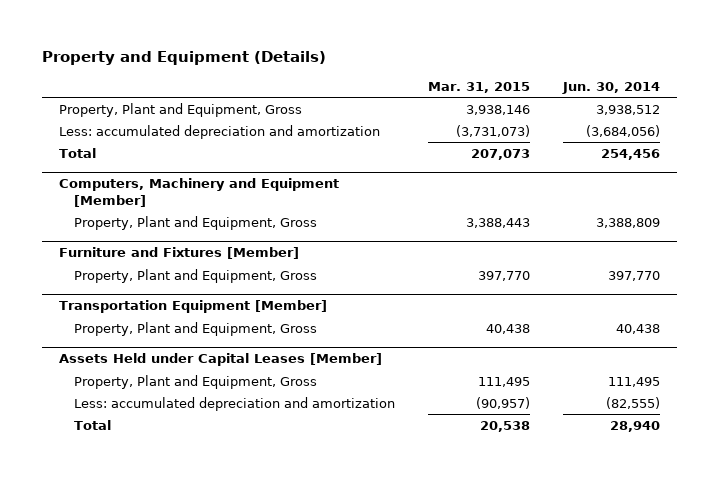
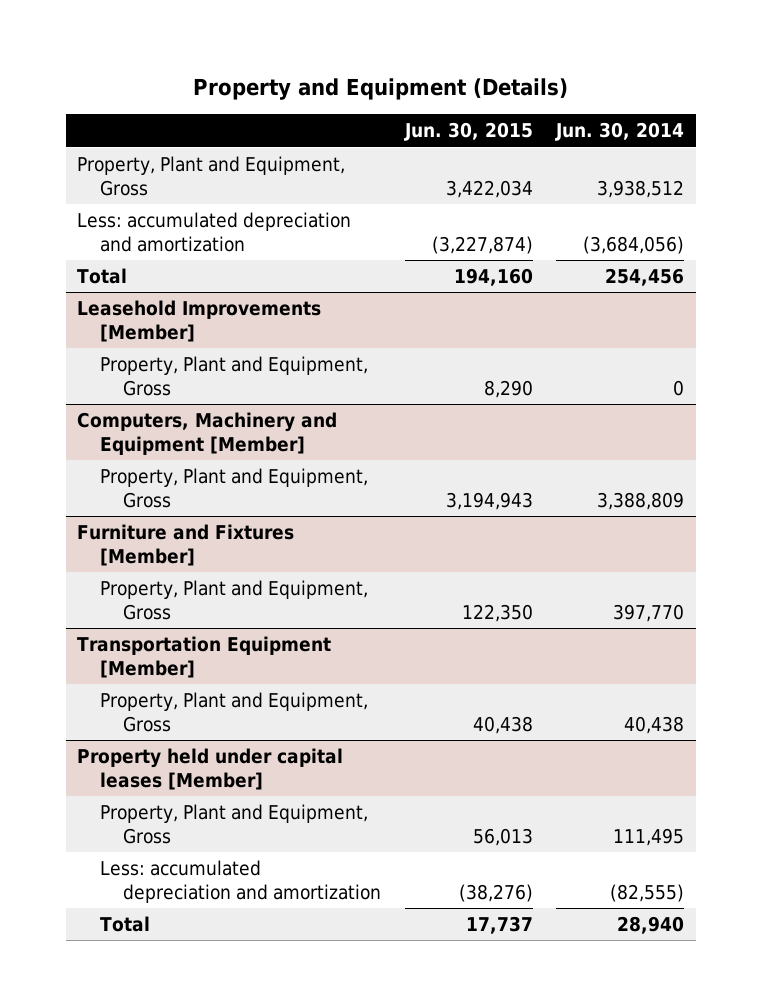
[428,81,531,93] Mar. 31, 2015 -> none
none -> [403,122,533,142] Jun. 30, 2015
none -> [77,300,322,342] Leasehold Improvements [Member]
none -> [100,356,369,396] Property, Plant and Equipment, Gross
[58,353,382,367] Assets Held under Capital Leases [Member] -> [77,748,344,790] Property held under capital leases [Member]

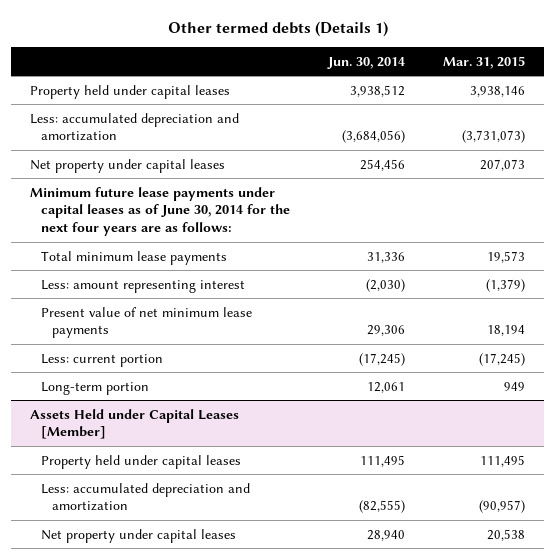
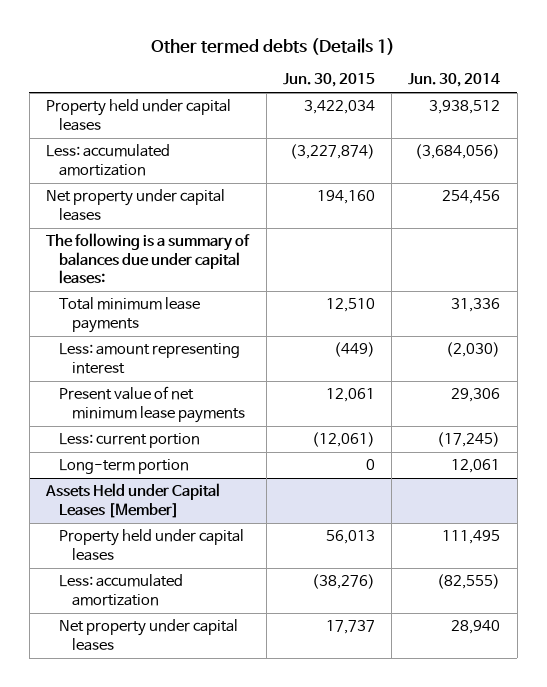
[443,55,526,69] Mar. 31, 2015 -> none
none -> [282,73,375,88] Jun. 30, 2015
[30,112,240,142] Less: accumulated depreciation and amortization -> [46,144,171,176] Less: accumulated amortization
[30,186,291,237] Minimum future lease payments under capital leases as of June 30, 2014 for the next four years are as follows: -> [46,233,251,285] The following is a summary of balances due under capital leases:
[41,482,251,512] Less: accumulated depreciation and amortization -> [59,574,184,606] Less: accumulated amortization

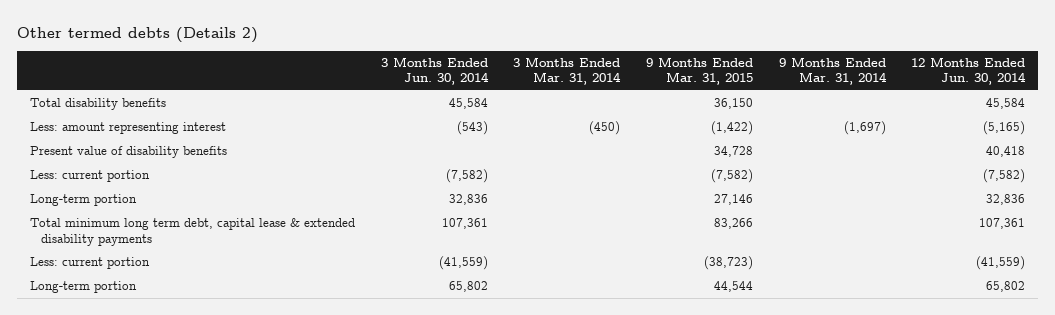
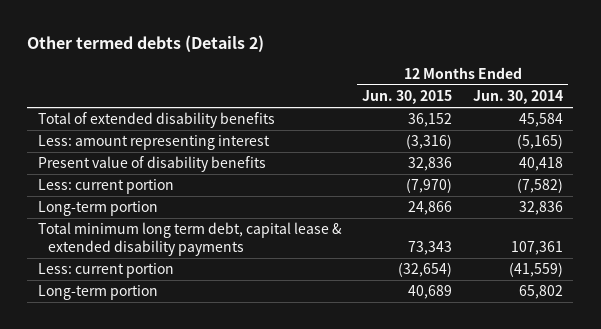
[380,57,489,86] 3 Months Ended Jun. 30, 2014 -> none
[513,57,622,86] 3 Months Ended Mar. 31, 2014 -> none
[646,57,754,86] 9 Months Ended Mar. 31, 2015 -> none
[778,57,887,86] 9 Months Ended Mar. 31, 2014 -> none
none -> [362,90,453,105] Jun. 30, 2015
[30,98,167,111] Total disability benefits -> [37,112,275,129] Total of extended disability benefits

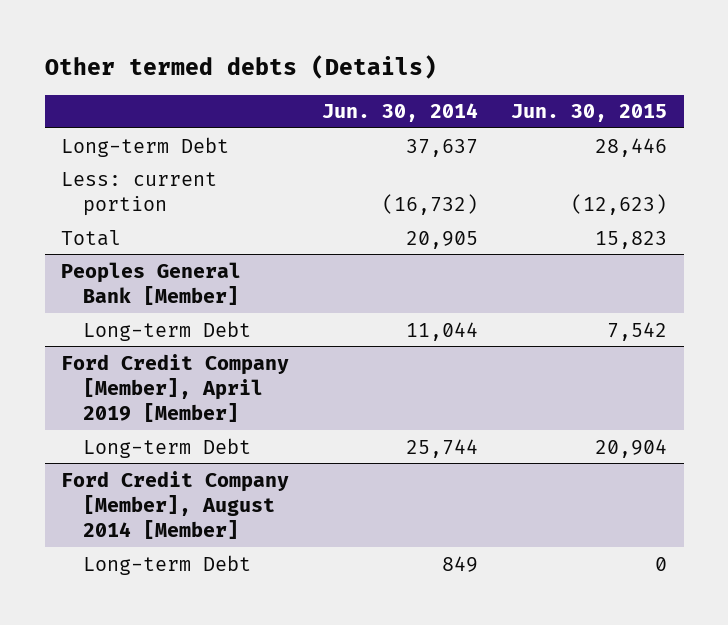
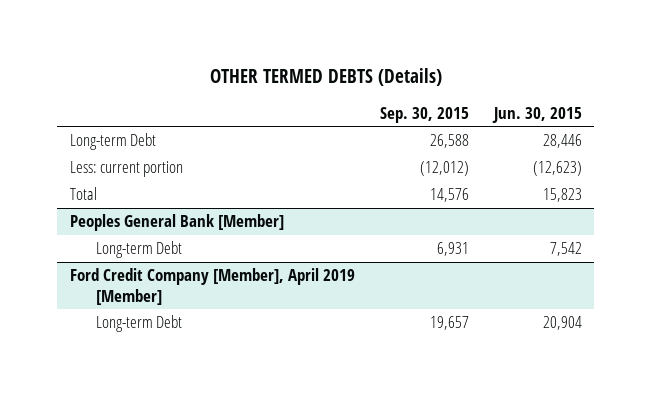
[44,55,437,80] Other termed debts (Details) -> [209,68,442,87] OTHER TERMED DEBTS (Details)
[322,103,479,123] Jun. 30, 2014 -> none
none -> [379,106,469,123] Sep. 30, 2015
[61,470,290,539] Ford Credit Company [Member], August 2014 [Member] -> none
[83,554,252,575] Long-term Debt -> none

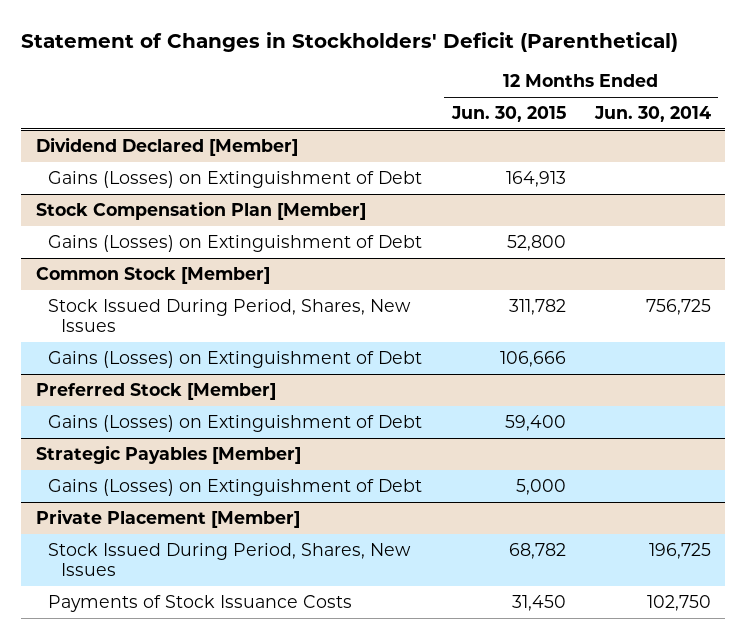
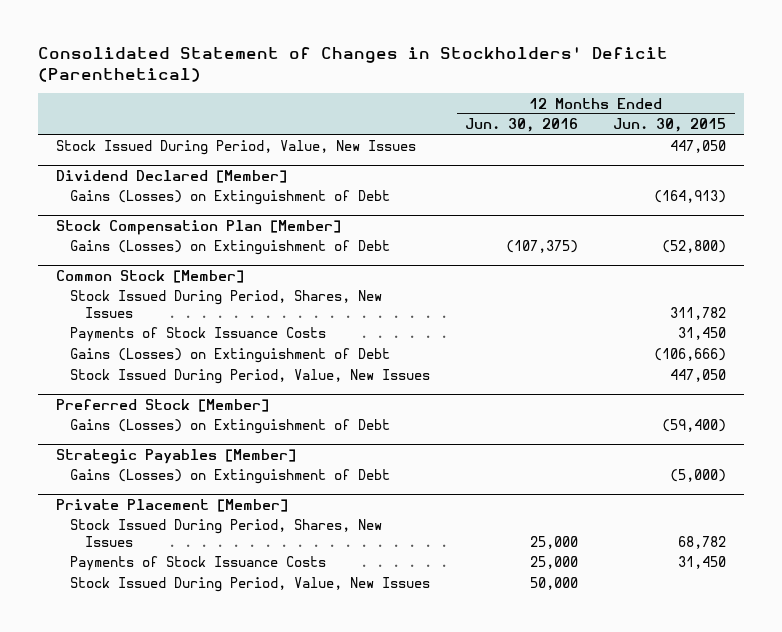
[20,31,678,52] Statement of Changes in Stockholders' Deficit (Parenthetical) -> [38,47,669,82] Consolidated Statement of Changes in Stockholders' Deficit (Parenthetical)
[593,106,711,123] Jun. 30, 2014 -> none
none -> [465,118,579,133] Jun. 30, 2016
none -> [55,140,416,156] Stock Issued During Period, Value, New Issues
[505,171,566,188] 164,913 -> [654,190,727,204] (164,913)
[506,235,566,252] 52,800 -> [662,240,727,254] (52,800)
none -> [70,327,327,343] Payments of Stock Issuance Costs
[499,351,566,368] 106,666 -> [654,348,727,362] (106,666)
none -> [70,369,431,385] Stock Issued During Period, Value, New Issues
[504,415,566,432] 59,400 -> [662,419,727,433] (59,400)
[515,479,566,496] 5,000 -> [670,469,727,483] (5,000)
none -> [70,577,431,593] Stock Issued During Period, Value, New Issues

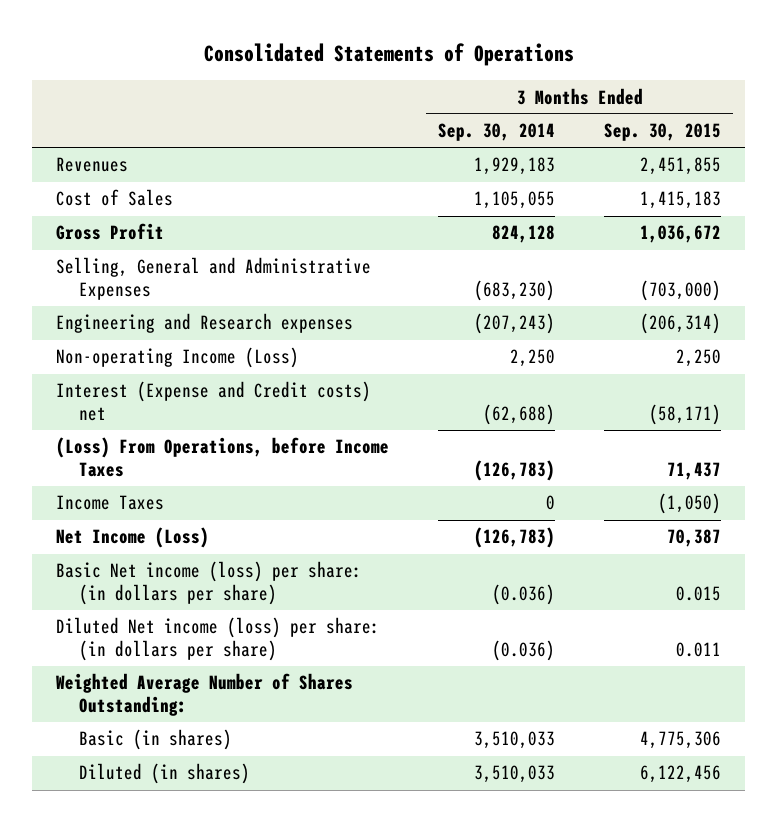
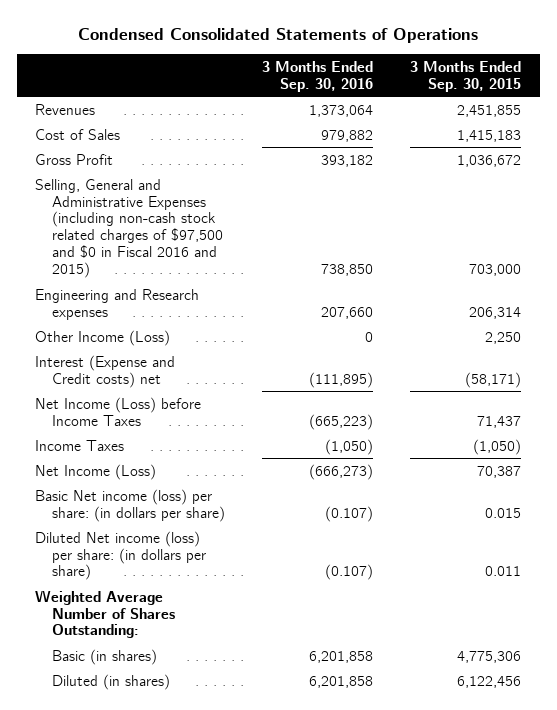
[203,43,574,67] Consolidated Statements of Operations -> [78,27,479,43] Condensed Consolidated Statements of Operations
[438,123,556,142] Sep. 30, 2014 -> none
none -> [262,60,374,92] 3 Months Ended Sep. 30, 2016
[56,257,372,300] Selling, General and Administrative Expenses -> [35,178,224,279] Selling, General and Administrative Expenses (including non-cash stock related charges of $97,500 and $0 in Fiscal 2016 and 2015)
[639,279,721,301] (703,000) -> [469,264,522,277] 703,000
[639,313,721,335] (206,314) -> [469,306,522,319] 206,314
[56,347,300,369] Non-operating Income (Loss) -> [35,329,171,346] Other Income (Loss)
[56,437,390,477] (Loss) From Operations, before Income Taxes -> [35,396,202,426] Net Income (Loss) before Income Taxes

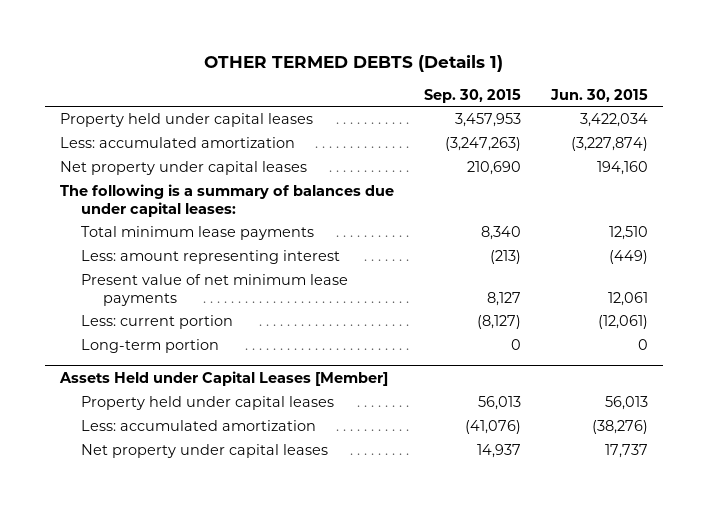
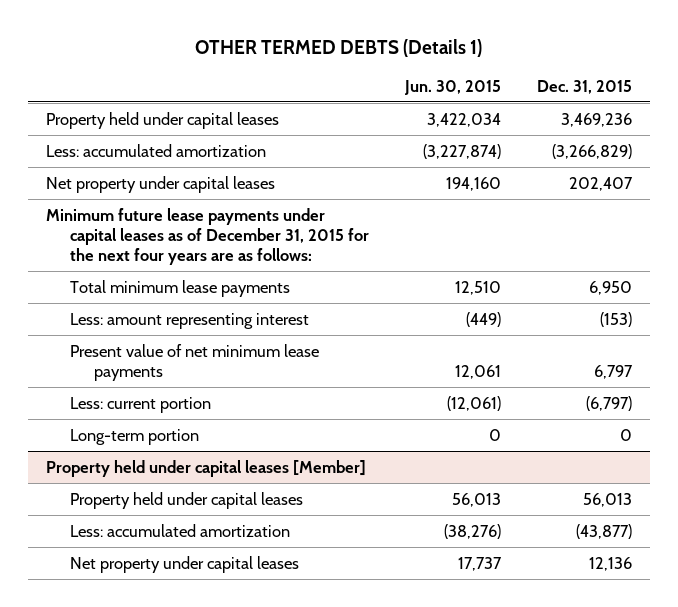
[423,88,521,103] Sep. 30, 2015 -> none
none -> [537,79,633,94] Dec. 31, 2015
[59,184,394,217] The following is a summary of balances due under capital leases: -> [45,207,370,265] Minimum future lease payments under capital leases as of December 31, 2015 for the next four years are as follows:
[58,370,388,386] Assets Held under Capital Leases [Member] -> [45,459,366,477] Property held under capital leases [Member]

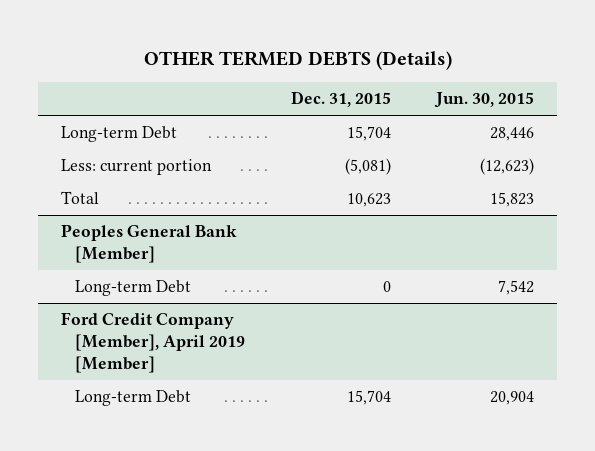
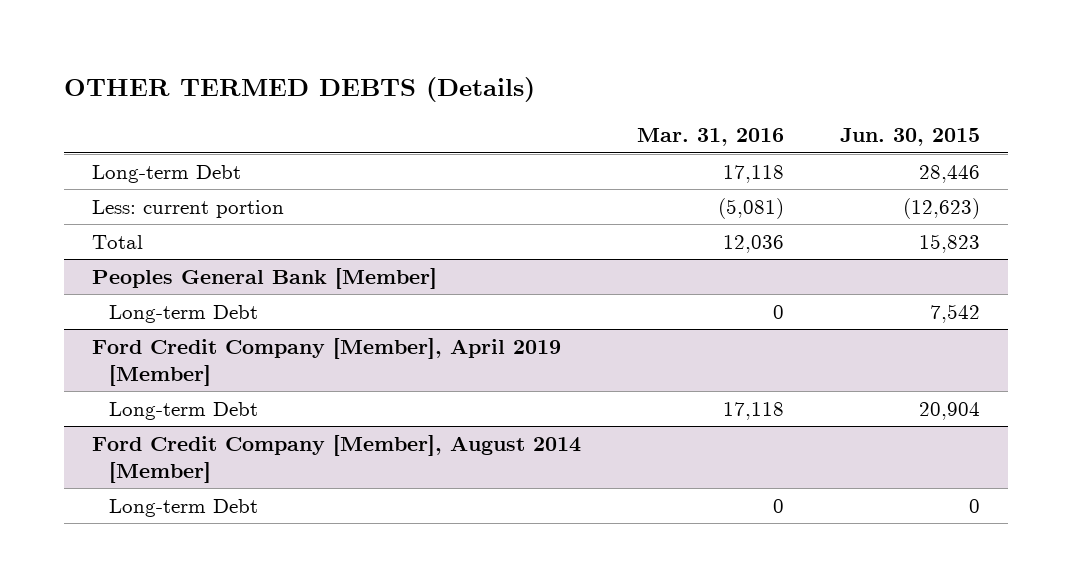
[290,91,391,108] Dec. 31, 2015 -> none
none -> [636,128,784,147] Mar. 31, 2016
none -> [91,434,581,483] Ford Credit Company [Member], August 2014 [Member]
none -> [109,498,259,517] Long-term Debt

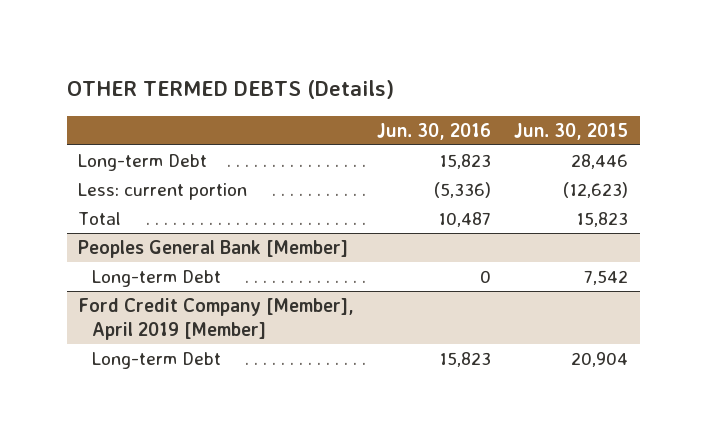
[636,128,784,147] Mar. 31, 2016 -> none
none -> [377,122,492,140] Jun. 30, 2016
[91,434,581,483] Ford Credit Company [Member], August 2014 [Member] -> none
[109,498,259,517] Long-term Debt -> none

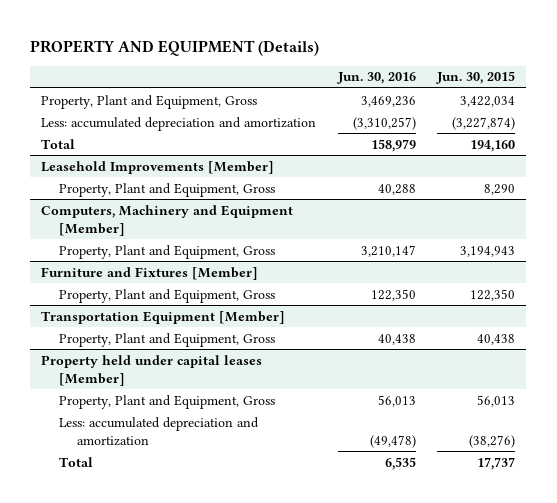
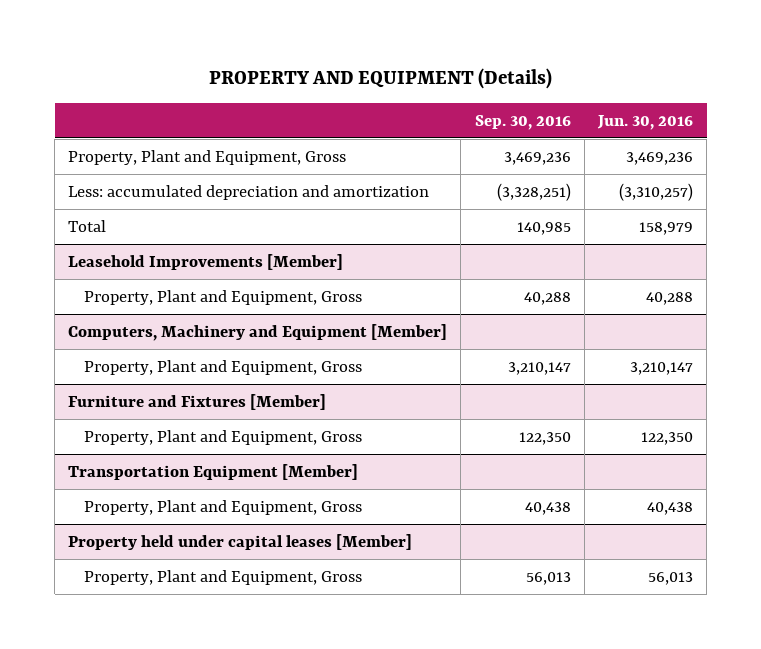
[436,71,516,85] Jun. 30, 2015 -> none
none -> [474,115,571,131] Sep. 30, 2016
[59,416,260,446] Less: accumulated depreciation and amortization -> none
[59,456,94,467] Total -> none

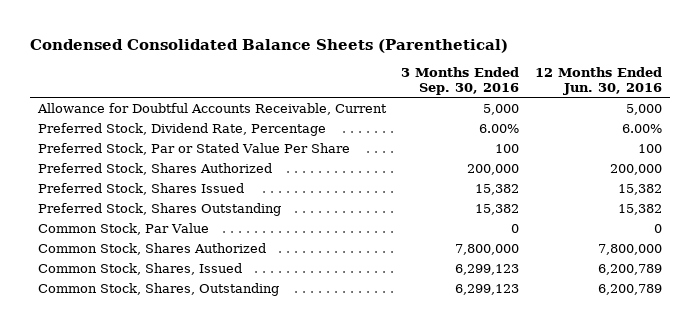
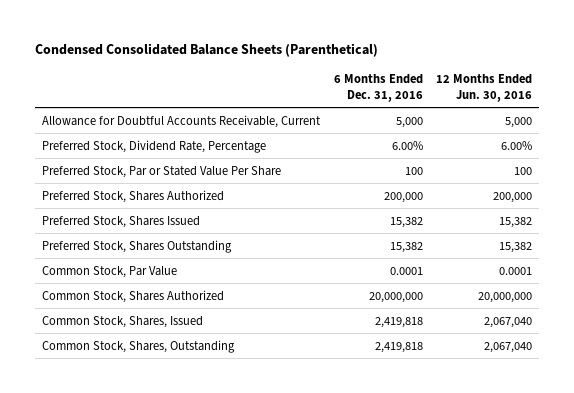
[401,66,520,95] 3 Months Ended Sep. 30, 2016 -> none
none -> [333,74,423,103] 6 Months Ended Dec. 31, 2016
[653,223,662,233] 0 -> [499,266,533,275] 0.0001
[597,243,662,255] 7,800,000 -> [478,291,533,303] 20,000,000
[597,263,662,275] 6,200,789 -> [484,316,533,328] 2,067,040
[597,283,662,295] 6,200,789 -> [484,341,533,353] 2,067,040

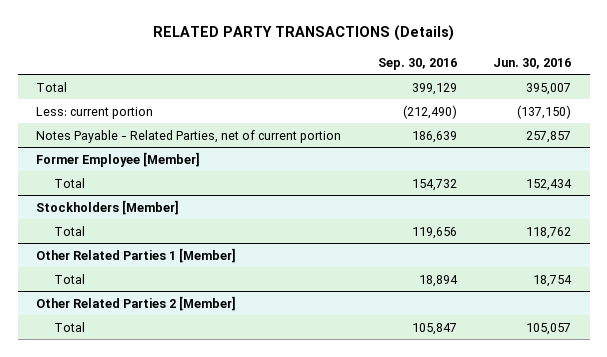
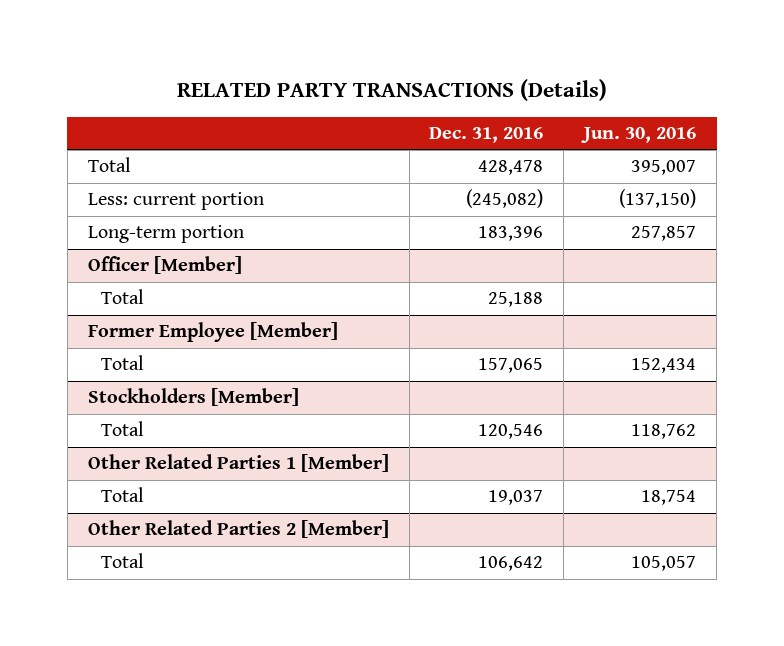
[377,57,457,70] Sep. 30, 2016 -> none
none -> [429,127,544,144] Dec. 31, 2016
[35,129,341,143] Notes Payable - Related Parties, net of current portion -> [87,225,244,244] Long-term portion
none -> [87,256,242,275] Officer [Member]
none -> [101,289,145,305] Total

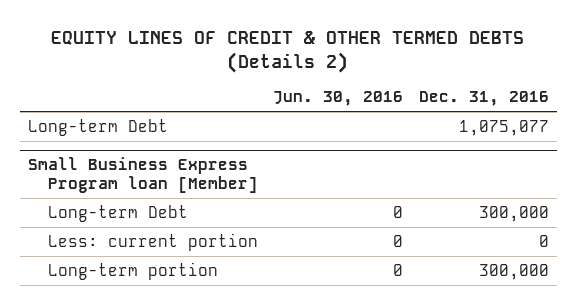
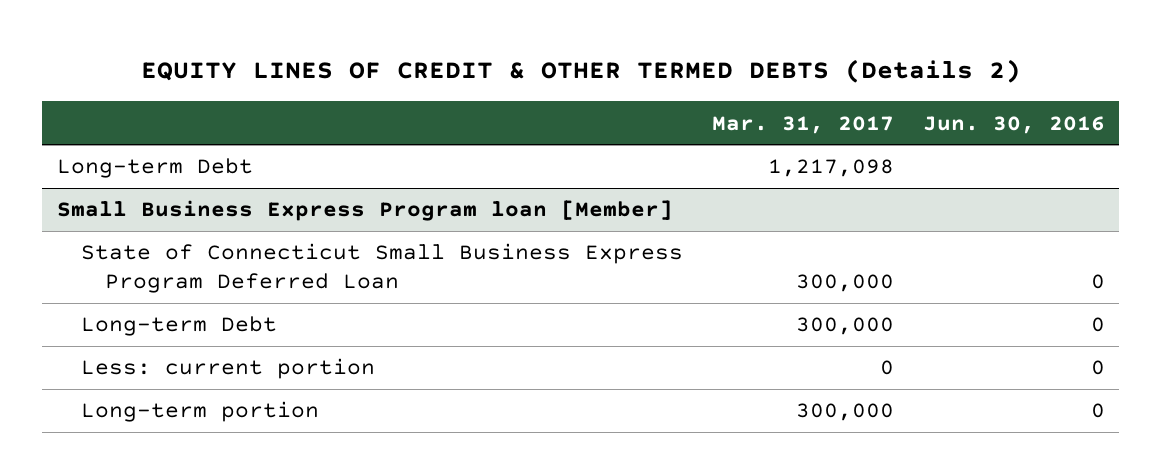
[418,91,549,107] Dec. 31, 2016 -> none
none -> [711,115,894,134] Mar. 31, 2017
none -> [80,243,683,293] State of Connecticut Small Business Express Program Deferred Loan

